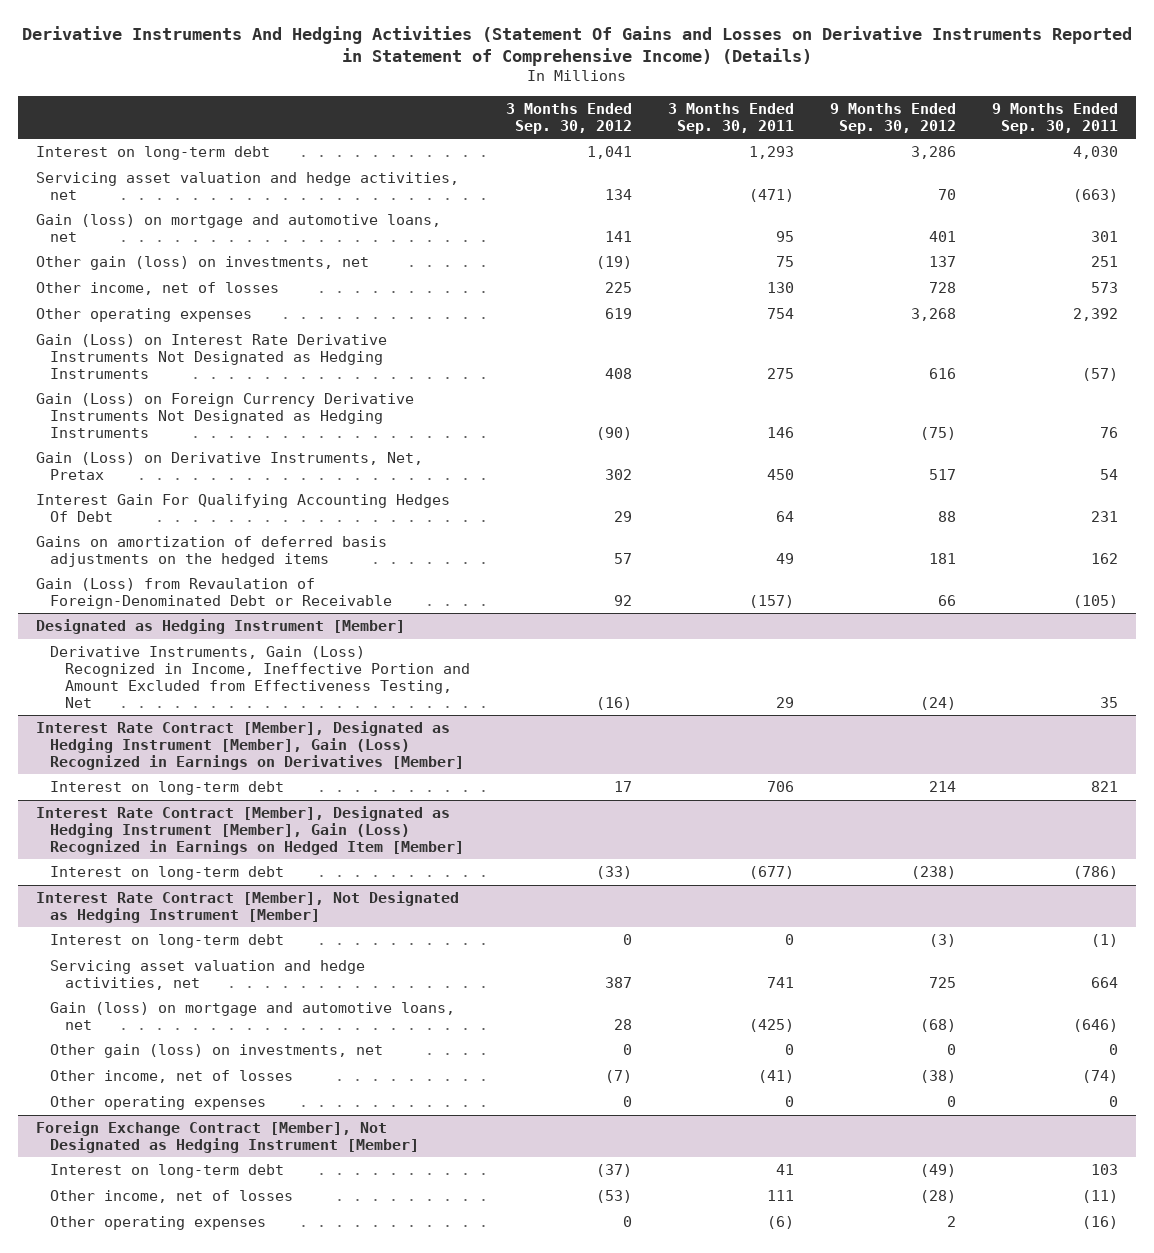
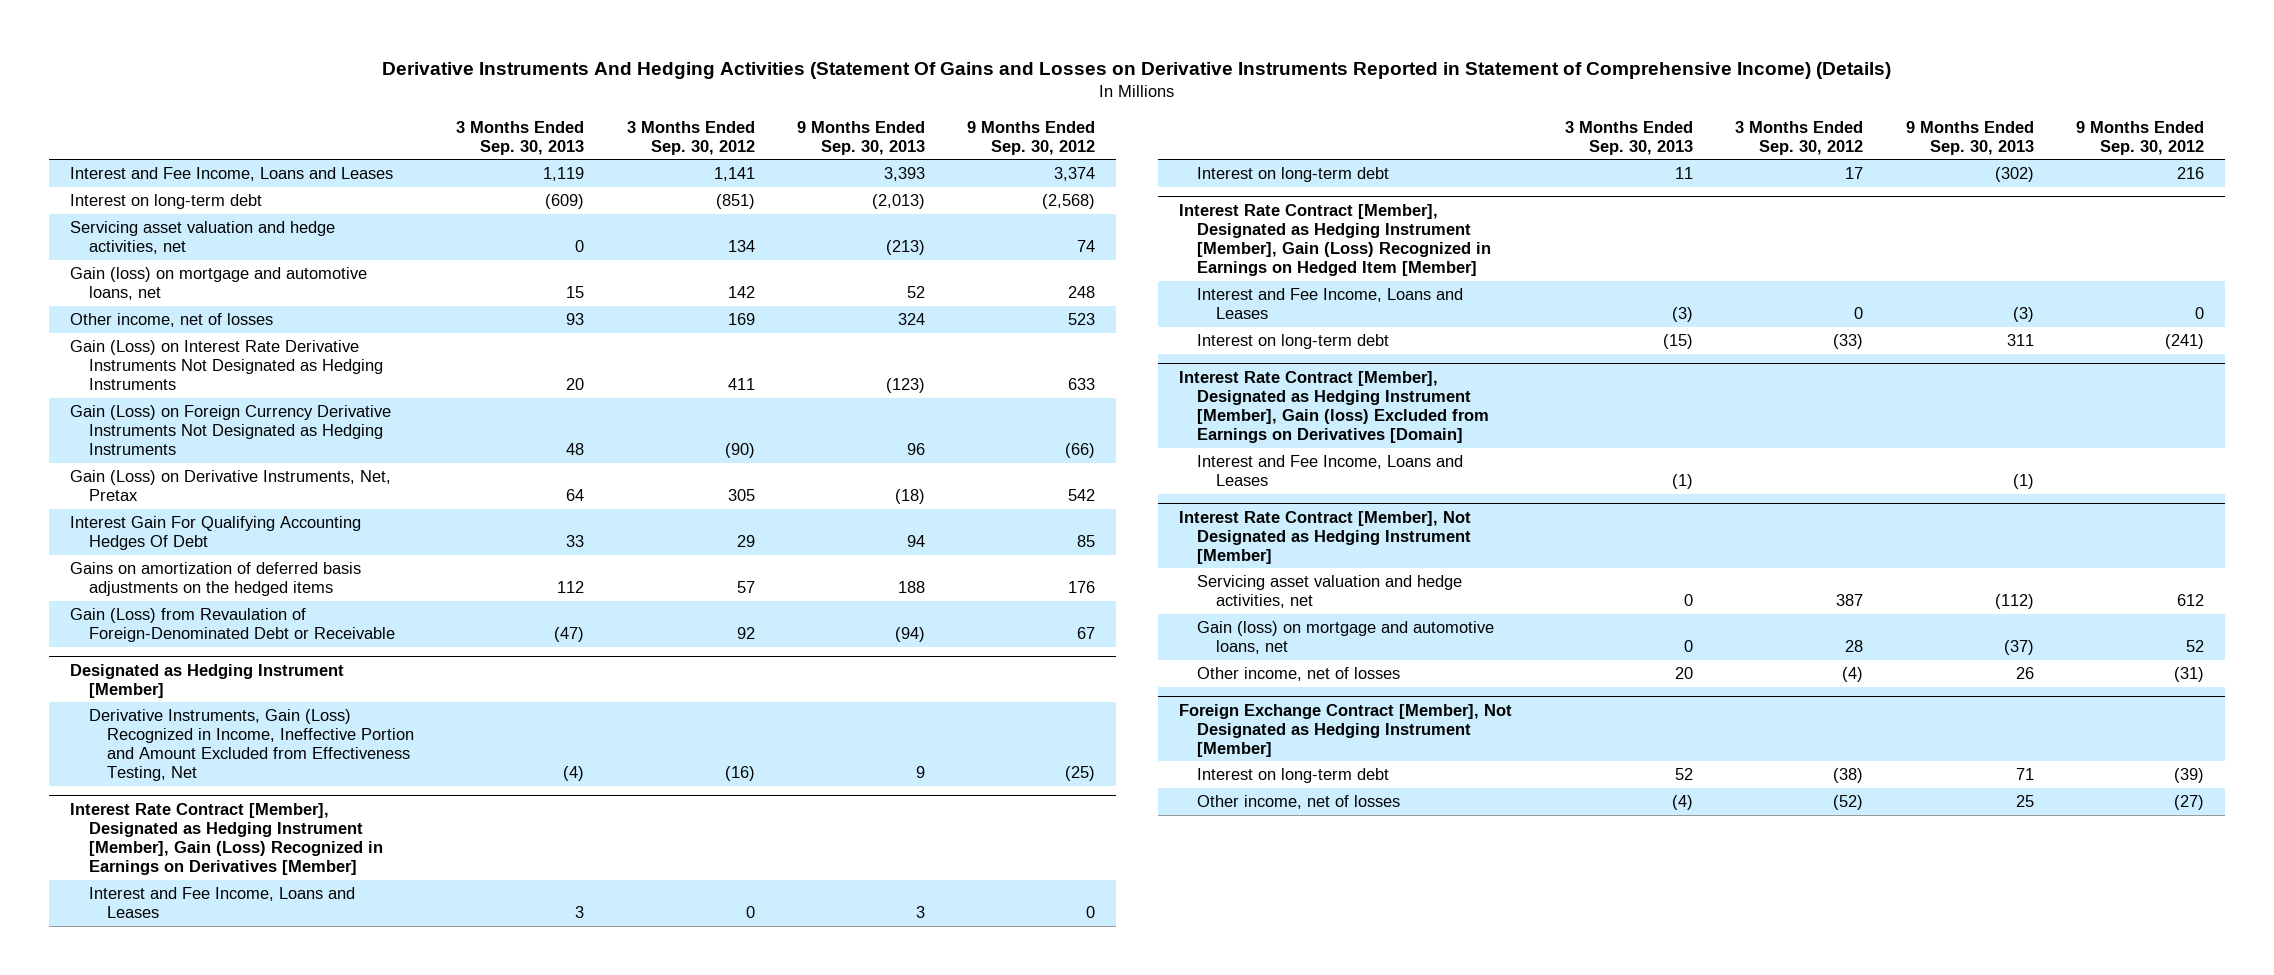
[668,102,795,134] 3 Months Ended Sep. 30, 2011 -> none
[992,102,1119,134] 9 Months Ended Sep. 30, 2011 -> none
none -> [456,120,585,155] 3 Months Ended Sep. 30, 2013
none -> [796,120,925,155] 9 Months Ended Sep. 30, 2013
[35,255,369,270] Other gain (loss) on investments, net -> none
[35,307,252,322] Other operating expenses -> none
none -> [69,167,393,182] Interest and Fee Income, Loans and Leases
[586,145,632,159] 1,041 -> [715,194,755,210] (851)
[911,145,957,159] 3,286 -> [1041,194,1095,210] (2,568)
[938,188,957,200] 70 -> [1076,240,1095,253] 74
[604,230,632,242] 141 -> [727,286,755,299] 142
[929,230,957,242] 401 -> [1067,286,1095,299] 248
[604,281,632,293] 225 -> [727,313,755,326] 169
[929,281,957,293] 728 -> [1067,313,1095,326] 523
[604,367,632,379] 408 -> [727,378,755,391] 411
[929,367,957,379] 616 -> [1067,378,1095,391] 633
[920,426,957,440] (75) -> [1064,443,1095,459] (66)
[604,468,632,480] 302 -> [727,489,755,502] 305
[929,468,957,480] 517 -> [1067,489,1095,502] 542
[938,510,957,522] 88 -> [1076,535,1095,548] 85
[929,552,957,564] 181 -> [1067,581,1095,594] 176
[938,594,957,606] 66 -> [1076,627,1095,640] 67
[920,696,957,710] (24) -> [1064,766,1095,782] (25)
none -> [88,887,355,919] Interest and Fee Income, Loans and Leases
[929,780,957,792] 214 -> [2176,167,2204,180] 216
none -> [1197,288,1464,320] Interest and Fee Income, Loans and Leases
[911,865,957,879] (238) -> [2164,334,2204,350] (241)
none -> [1178,370,1490,443] Interest Rate Contract [Member], Designated as Hedging Instrument [Member], Gain (loss) Excluded from Earnings on Derivatives [Domain]
none -> [1197,455,1464,487] Interest and Fee Income, Loans and Leases
[50,933,285,948] Interest on long-term debt -> none
[50,1043,384,1058] Other gain (loss) on investments, net -> none
[50,1095,267,1110] Other operating expenses -> none
[929,976,957,988] 725 -> [2176,594,2204,607] 612
[920,1018,957,1032] (68) -> [2185,640,2204,653] 52
[604,1069,632,1083] (7) -> [1842,667,1864,683] (4)
[920,1069,957,1083] (38) -> [2173,667,2204,683] (31)
[50,1215,267,1230] Other operating expenses -> none
[595,1163,632,1177] (37) -> [1833,768,1864,784] (38)
[920,1163,957,1177] (49) -> [2173,768,2204,784] (39)
[595,1189,632,1203] (53) -> [1833,795,1864,811] (52)
[920,1189,957,1203] (28) -> [2173,795,2204,811] (27)

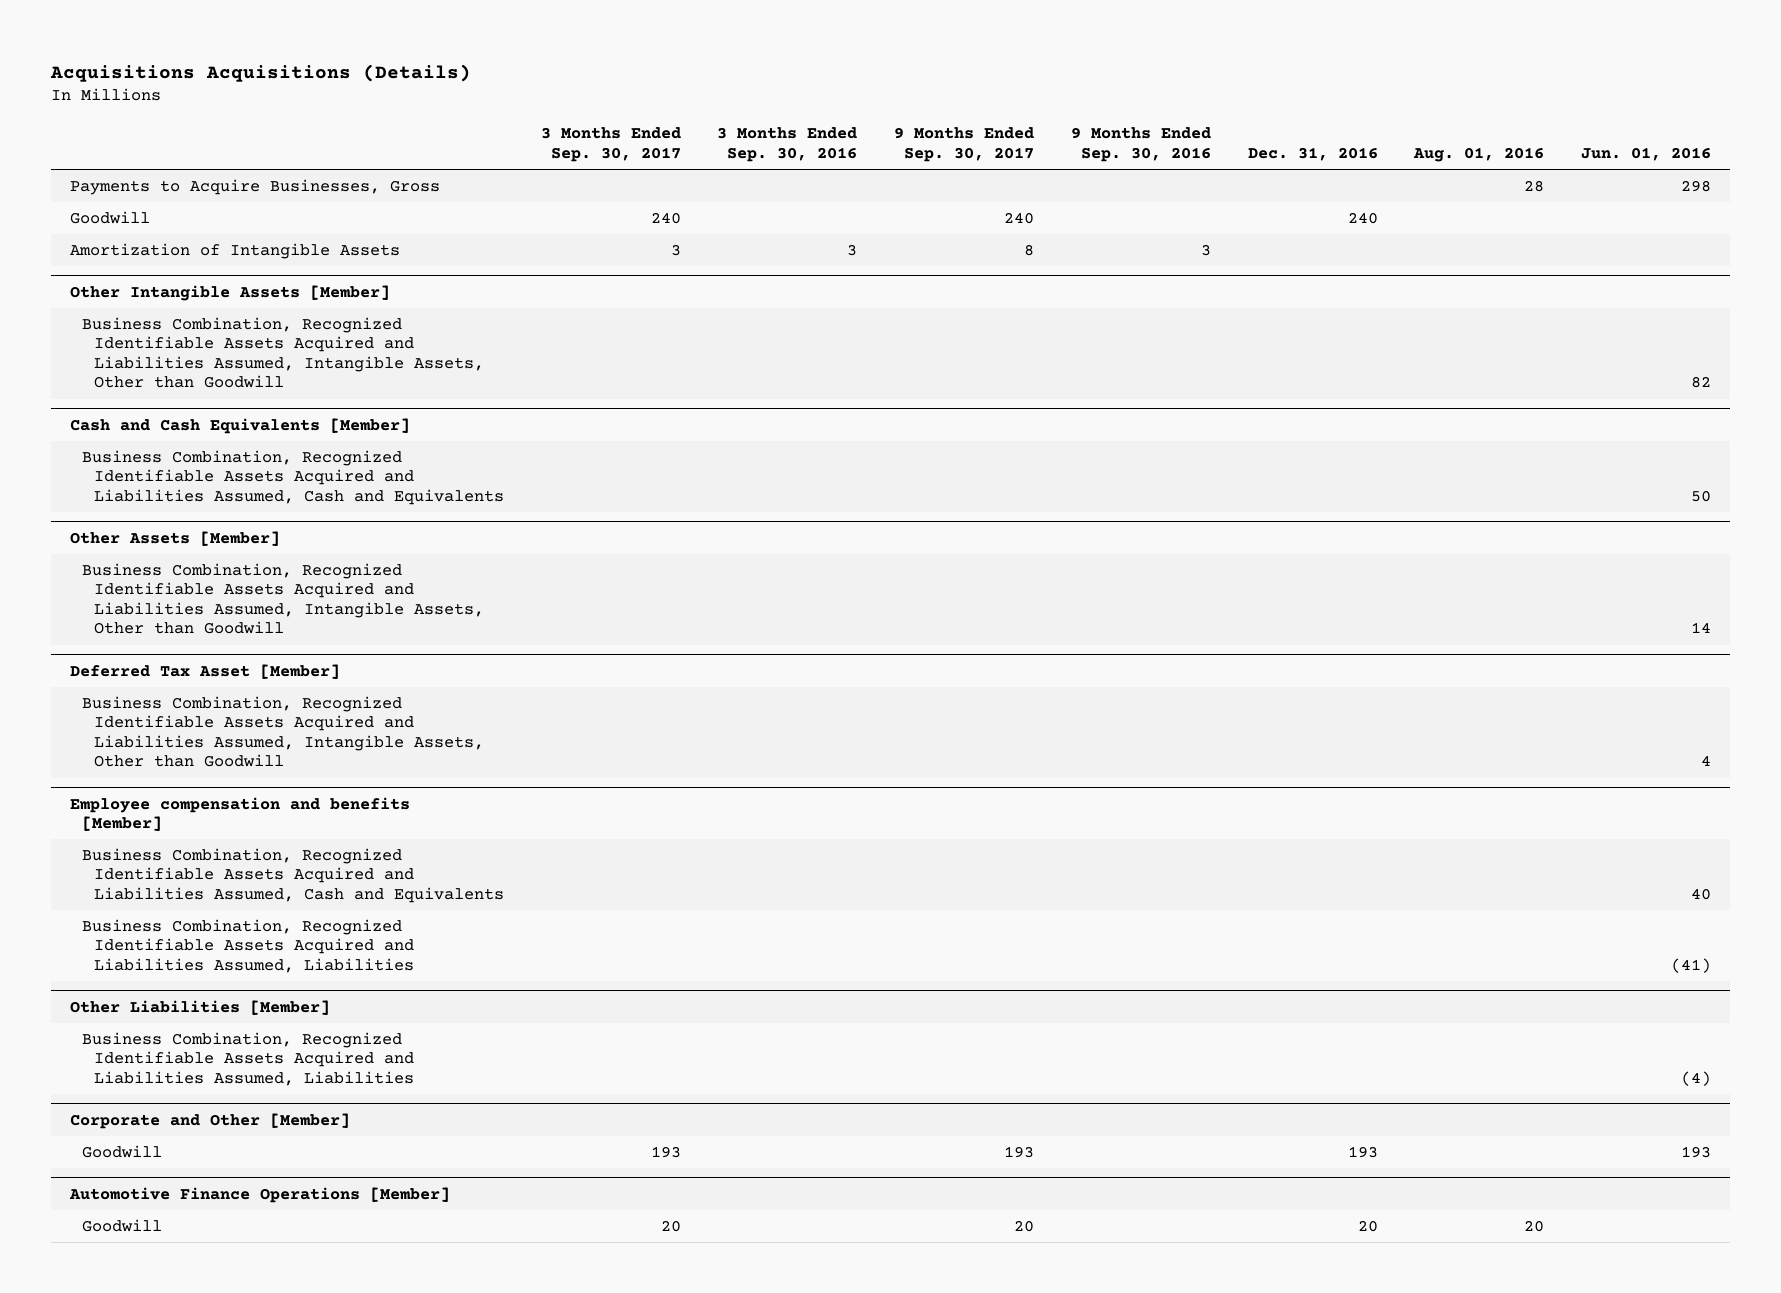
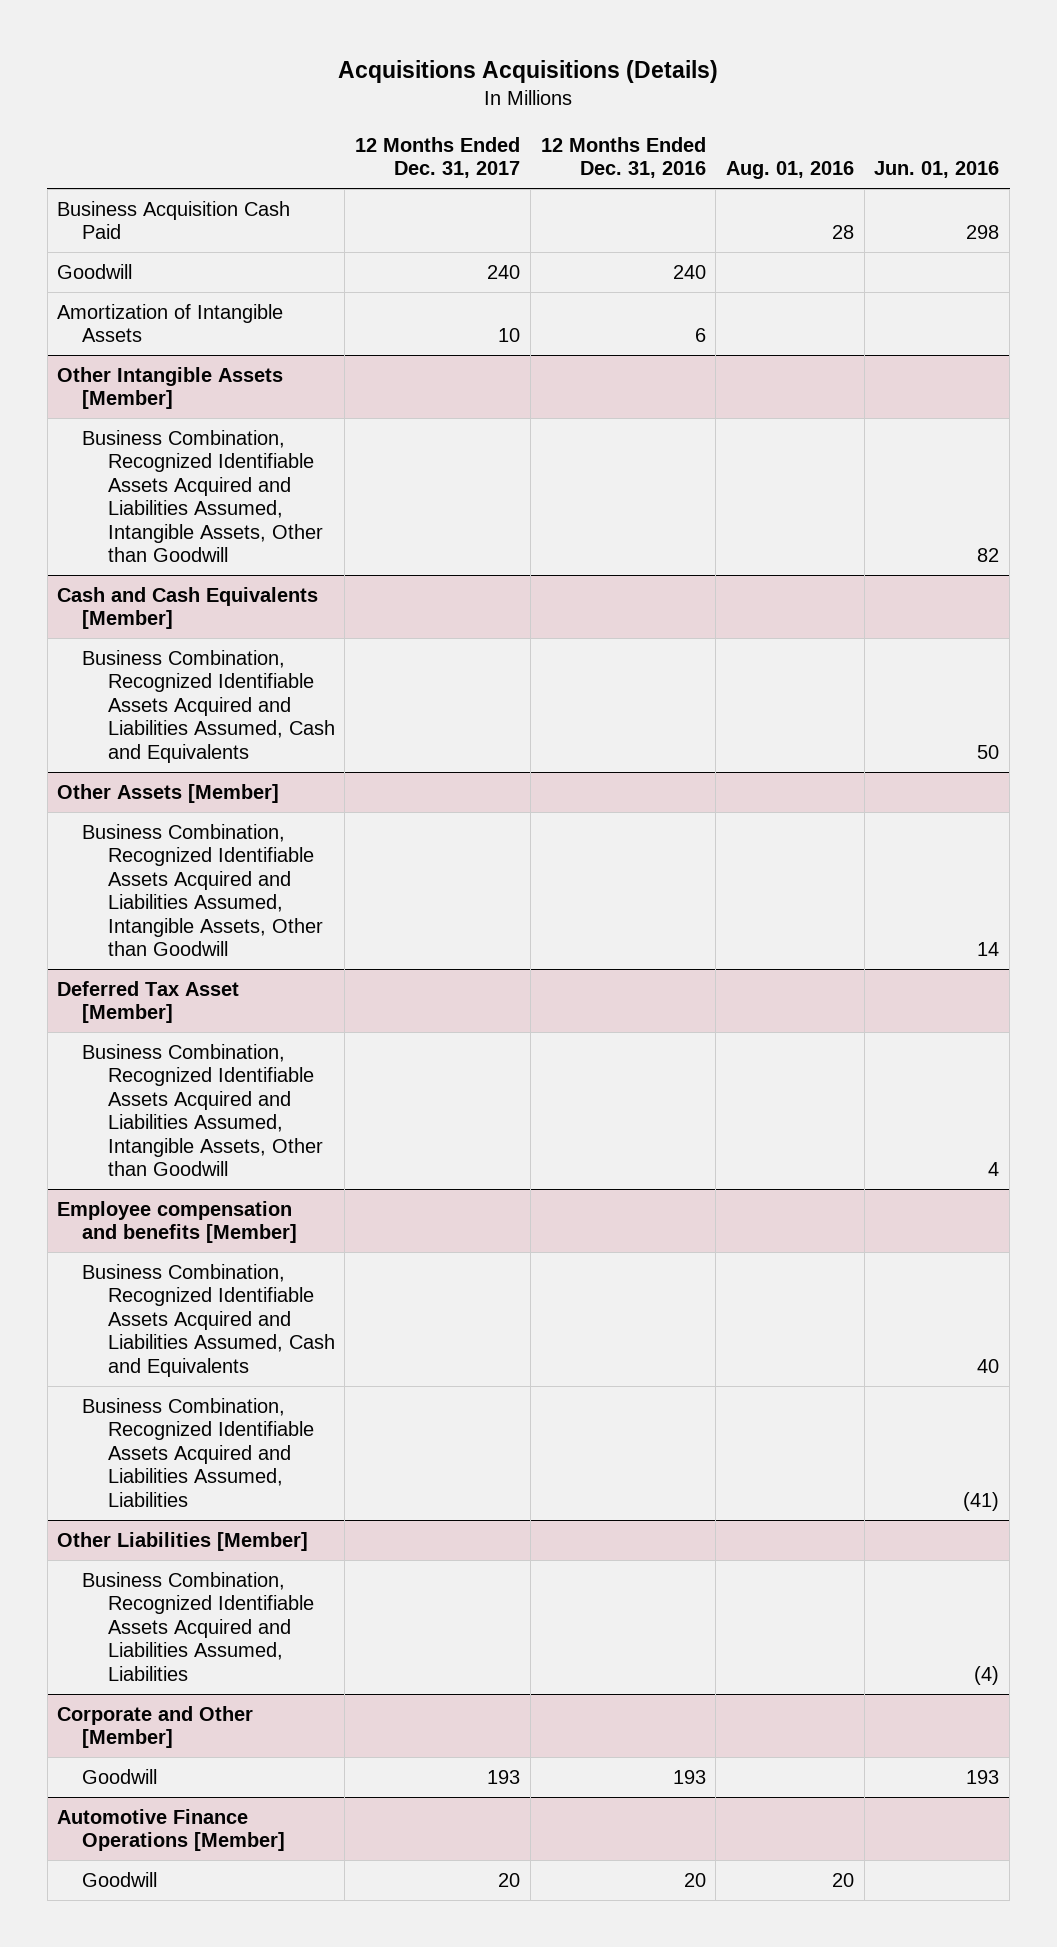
[540,127,681,162] 3 Months Ended Sep. 30, 2017 -> none
[717,127,858,162] 3 Months Ended Sep. 30, 2016 -> none
[894,127,1035,162] 9 Months Ended Sep. 30, 2017 -> none
[1070,127,1211,162] 9 Months Ended Sep. 30, 2016 -> none
[1247,146,1378,161] Dec. 31, 2016 -> none
none -> [355,136,521,179] 12 Months Ended Dec. 31, 2017
none -> [540,136,706,179] 12 Months Ended Dec. 31, 2016
[69,179,440,196] Payments to Acquire Businesses, Gross -> [57,200,291,240] Business Acquisition Cash Paid

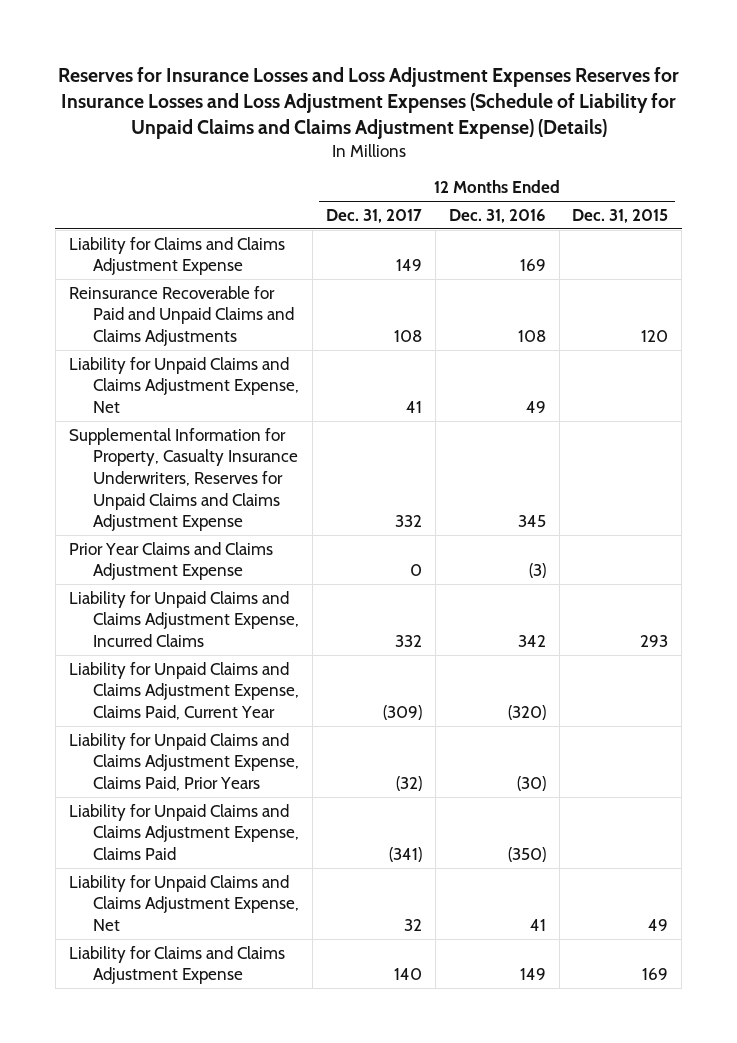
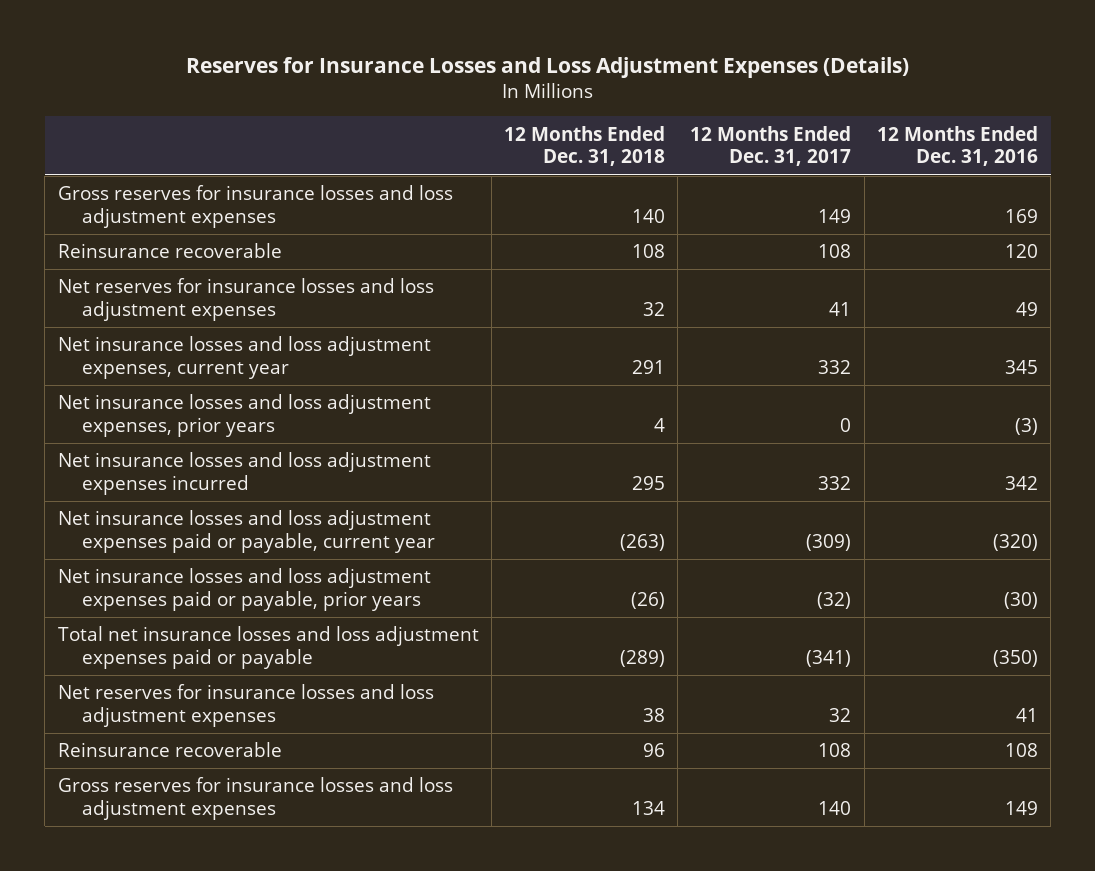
[57,66,679,140] Reserves for Insurance Losses and Loss Adjustment Expenses Reserves for Insurance Losses and Loss Adjustment Expenses (Schedule of Liability for Unpaid Claims and Claims Adjustment Expense) (Details) -> [185,57,909,79] Reserves for Insurance Losses and Loss Adjustment Expenses (Details)
[572,208,669,223] Dec. 31, 2015 -> none
none -> [503,125,665,167] 12 Months Ended Dec. 31, 2018
[68,236,285,276] Liability for Claims and Claims Adjustment Expense -> [57,185,453,228] Gross reserves for insurance losses and loss adjustment expenses
[68,285,295,346] Reinsurance Recoverable for Paid and Unpaid Claims and Claims Adjustments -> [57,243,282,259] Reinsurance recoverable
[517,329,546,342] 108 -> [1004,244,1038,259] 120
[68,356,300,413] Liability for Unpaid Claims and Claims Adjustment Expense, Net -> [57,278,434,321] Net reserves for insurance losses and loss adjustment expenses
[68,427,299,532] Supplemental Information for Property, Casualty Insurance Underwriters, Reserves for Unpaid Claims and Claims Adjustment Expense -> [57,336,431,379] Net insurance losses and loss adjustment expenses, current year
[68,541,273,581] Prior Year Claims and Claims Adjustment Expense -> [57,394,431,437] Net insurance losses and loss adjustment expenses, prior years
[68,590,300,647] Liability for Unpaid Claims and Claims Adjustment Expense, Incurred Claims -> [57,452,431,495] Net insurance losses and loss adjustment expenses incurred
[68,661,300,720] Liability for Unpaid Claims and Claims Adjustment Expense, Claims Paid, Current Year -> [57,510,436,553] Net insurance losses and loss adjustment expenses paid or payable, current year
[68,732,300,791] Liability for Unpaid Claims and Claims Adjustment Expense, Claims Paid, Prior Years -> [57,568,431,611] Net insurance losses and loss adjustment expenses paid or payable, prior years
[68,803,300,860] Liability for Unpaid Claims and Claims Adjustment Expense, Claims Paid -> [57,626,479,669] Total net insurance losses and loss adjustment expenses paid or payable
[68,874,300,931] Liability for Unpaid Claims and Claims Adjustment Expense, Net -> [57,684,434,727] Net reserves for insurance losses and loss adjustment expenses
none -> [57,742,282,758] Reinsurance recoverable
[68,945,285,985] Liability for Claims and Claims Adjustment Expense -> [57,777,453,820] Gross reserves for insurance losses and loss adjustment expenses

